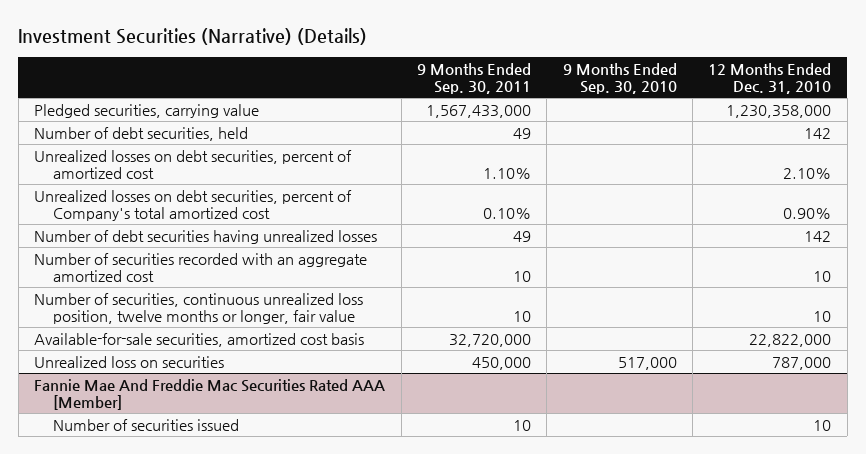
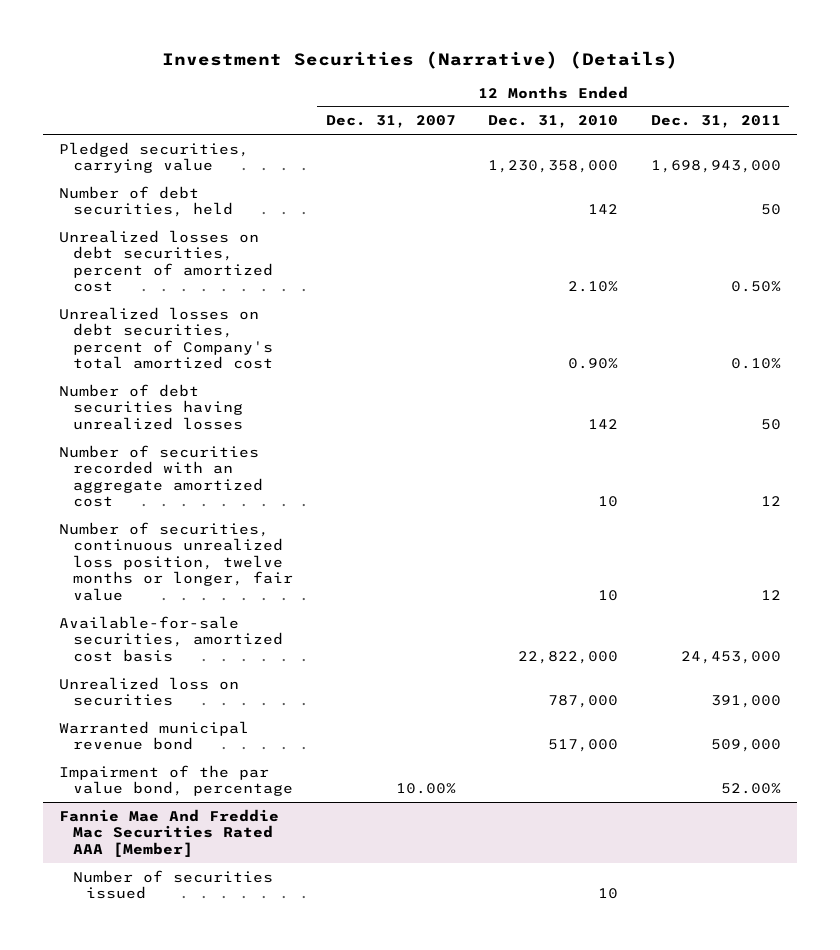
[416,62,531,95] 9 Months Ended Sep. 30, 2011 -> none
[562,62,677,95] 9 Months Ended Sep. 30, 2010 -> none
none -> [325,115,456,129] Dec. 31, 2007
none -> [651,115,782,129] Dec. 31, 2011
none -> [59,720,250,751] Warranted municipal revenue bond
none -> [59,764,293,797] Impairment of the par value bond, percentage

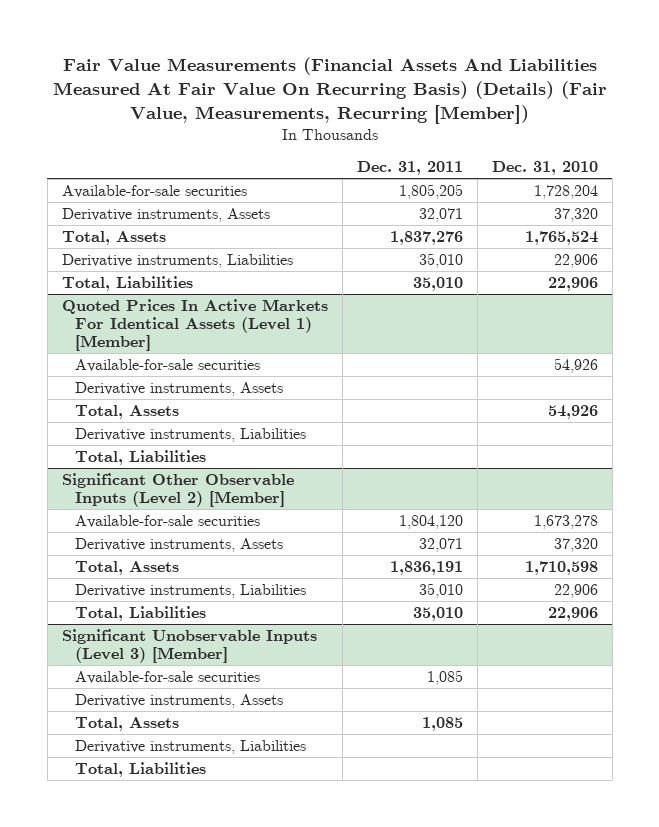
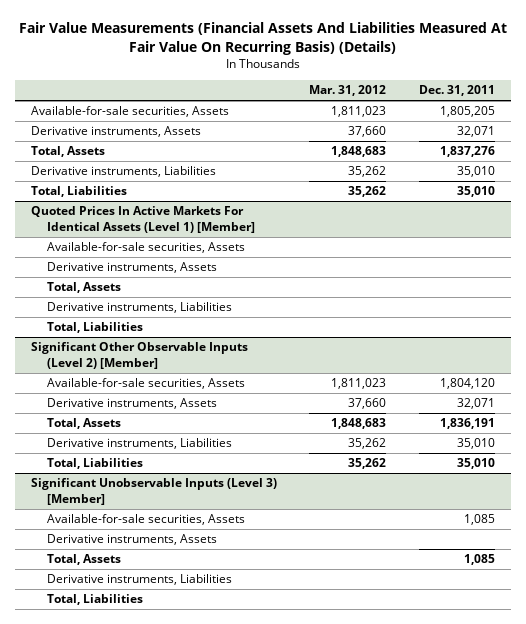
[52,57,607,125] Fair Value Measurements (Financial Assets And Liabilities Measured At Fair Value On Recurring Basis) (Details) (Fair Value, Measurements, Recurring [Member]) -> [18,22,507,55] Fair Value Measurements (Financial Assets And Liabilities Measured At Fair Value On Recurring Basis) (Details)
[491,161,598,176] Dec. 31, 2010 -> none
none -> [309,85,387,97] Mar. 31, 2012
[61,184,247,198] Available-for-sale securities -> [31,106,230,118] Available-for-sale securities, Assets
[75,358,261,372] Available-for-sale securities -> [47,242,246,254] Available-for-sale securities, Assets
[75,514,261,528] Available-for-sale securities -> [47,378,246,390] Available-for-sale securities, Assets
[75,670,261,684] Available-for-sale securities -> [47,514,246,526] Available-for-sale securities, Assets

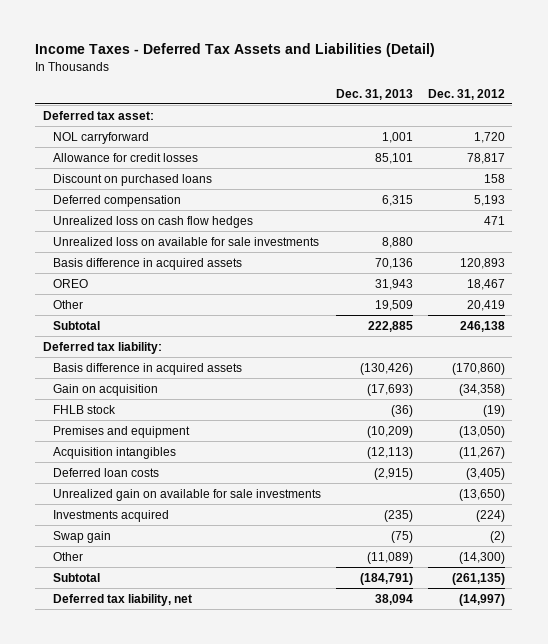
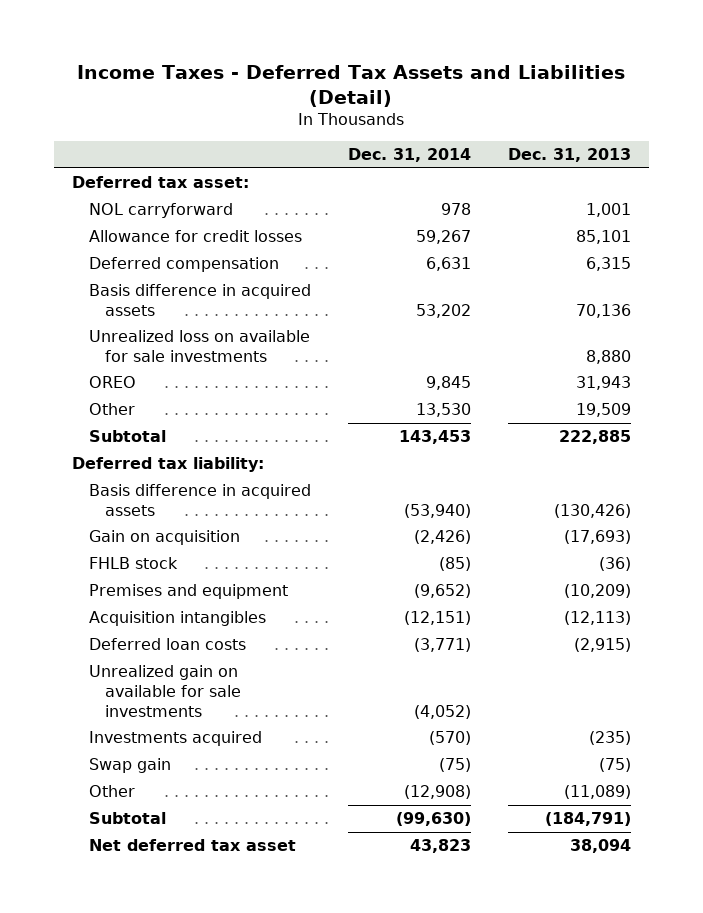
[427,88,505,100] Dec. 31, 2012 -> none
none -> [347,148,471,163] Dec. 31, 2014
[52,173,212,186] Discount on purchased loans -> none
[52,215,253,228] Unrealized loss on cash flow hedges -> none
[52,236,319,246] Unrealized loss on available for sale investments -> [88,330,310,362] Unrealized loss on available for sale investments
[52,593,192,606] Deferred tax liability, net -> [88,839,296,852] Net deferred tax asset

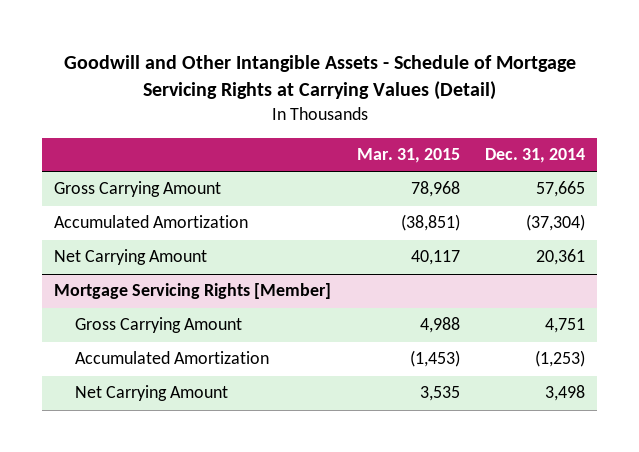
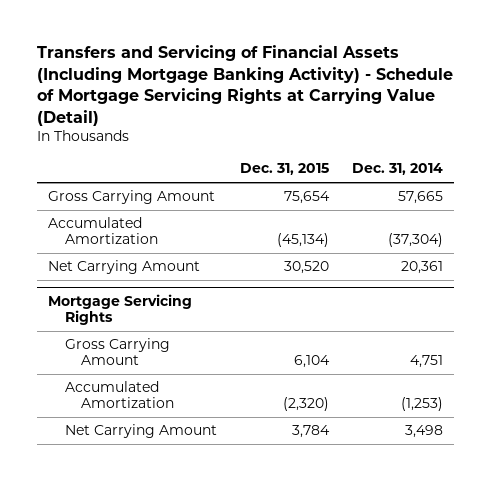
[63,55,576,101] Goodwill and Other Intangible Assets - Schedule of Mortgage Servicing Rights at Carrying Values (Detail) -> [36,45,453,126] Transfers and Servicing of Financial Assets (Including Mortgage Banking Activity) - Schedule of Mortgage Servicing Rights at Carrying Value (Detail)
[356,148,460,164] Mar. 31, 2015 -> none
none -> [239,163,329,176] Dec. 31, 2015
[54,283,332,300] Mortgage Servicing Rights [Member] -> [48,294,193,326] Mortgage Servicing Rights

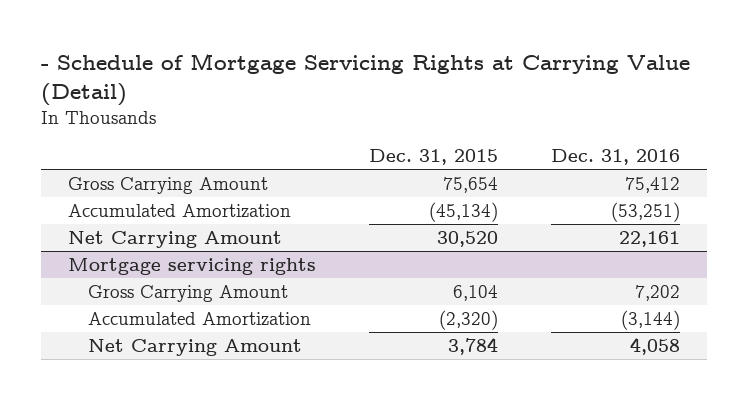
[36,45,453,126] Transfers and Servicing of Financial Assets (Including Mortgage Banking Activity) - Schedule of Mortgage Servicing Rights at Carrying Value (Detail) -> [41,53,691,106] - Schedule of Mortgage Servicing Rights at Carrying Value (Detail)
[351,163,443,176] Dec. 31, 2014 -> none
none -> [551,149,681,166] Dec. 31, 2016
[48,294,193,326] Mortgage Servicing Rights -> [67,257,316,275] Mortgage servicing rights

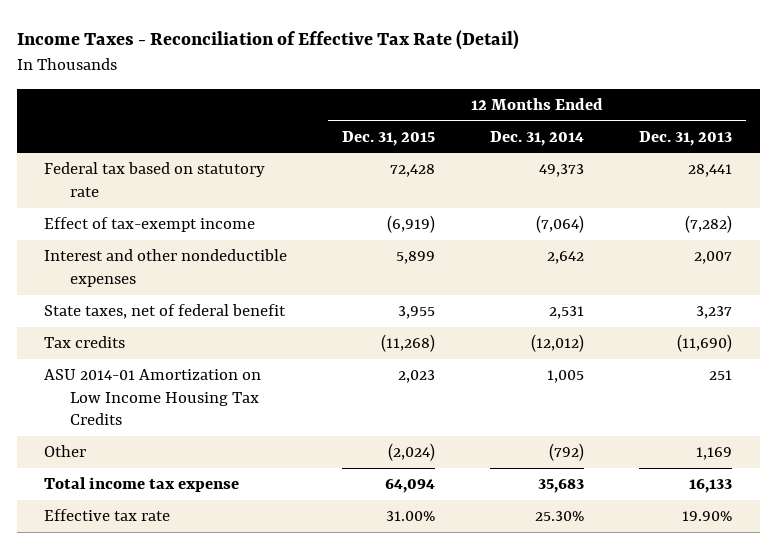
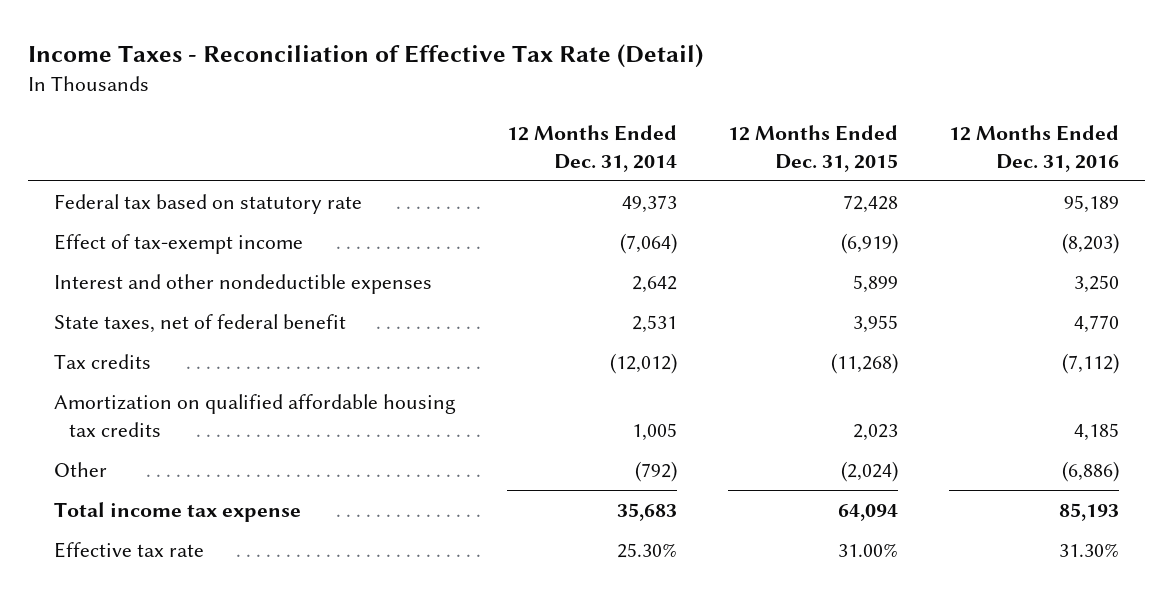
[639,130,733,146] Dec. 31, 2013 -> none
none -> [949,125,1120,172] 12 Months Ended Dec. 31, 2016
[44,369,262,426] ASU 2014-01 Amortization on Low Income Housing Tax Credits -> [53,394,456,437] Amortization on qualified affordable housing tax credits

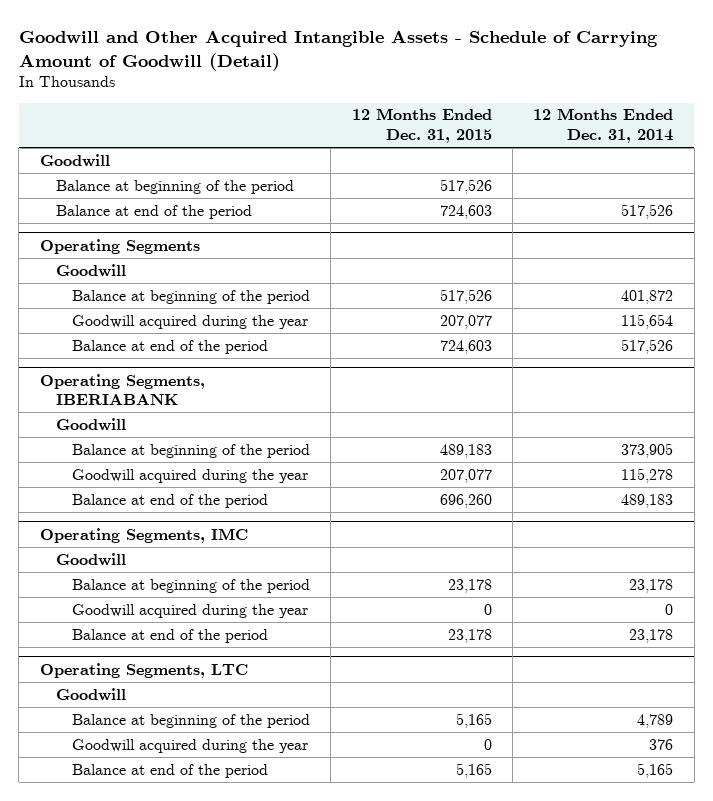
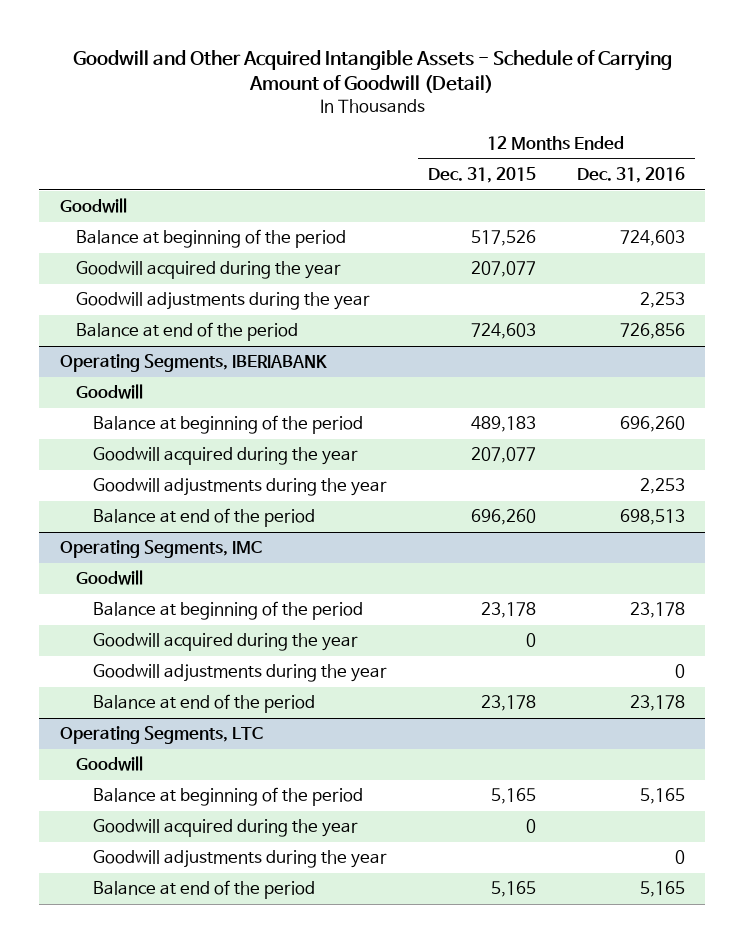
[533,108,674,144] 12 Months Ended Dec. 31, 2014 -> none
none -> [576,167,685,184] Dec. 31, 2016
[55,204,252,219] Balance at end of the period -> none
[39,238,200,254] Operating Segments -> none
[55,263,126,277] Goodwill -> none
[72,289,311,304] Balance at beginning of the period -> none
none -> [76,292,371,311] Goodwill adjustments during the year
none -> [93,478,388,497] Goodwill adjustments during the year
none -> [93,664,388,683] Goodwill adjustments during the year
none -> [93,850,388,869] Goodwill adjustments during the year

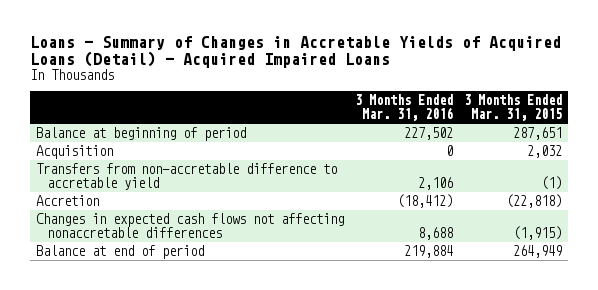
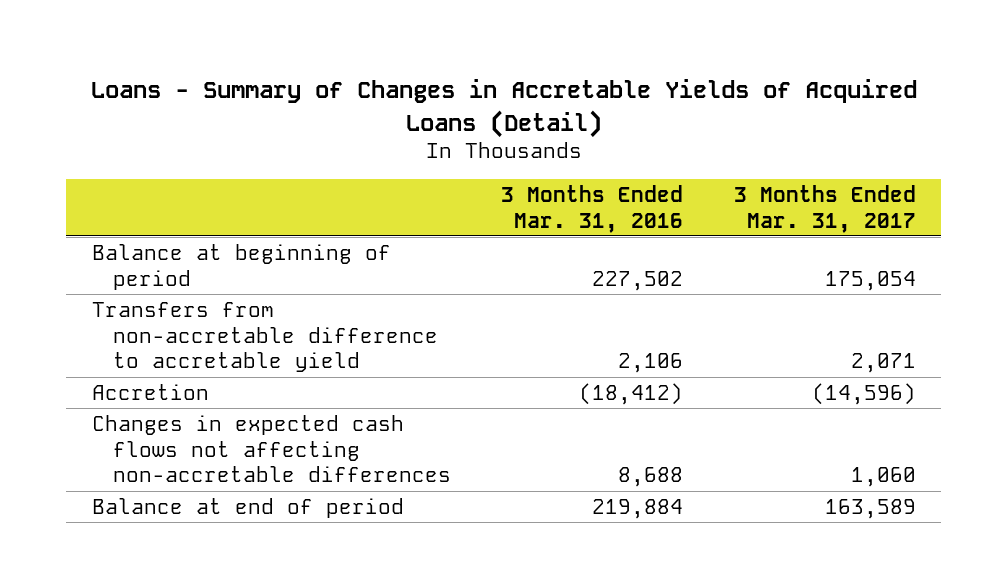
[30,35,562,68] Loans - Summary of Changes in Accretable Yields of Acquired Loans (Detail) - Acquired Impaired Loans -> [90,79,917,138] Loans - Summary of Changes in Accretable Yields of Acquired Loans (Detail)
[464,94,563,122] 3 Months Ended Mar. 31, 2015 -> none
none -> [733,184,916,233] 3 Months Ended Mar. 31, 2017
[35,145,113,160] Acquisition -> none
[35,213,344,239] Changes in expected cash flows not affecting nonaccretable differences -> [91,414,451,483] Changes in expected cash flows not affecting non-accretable differences

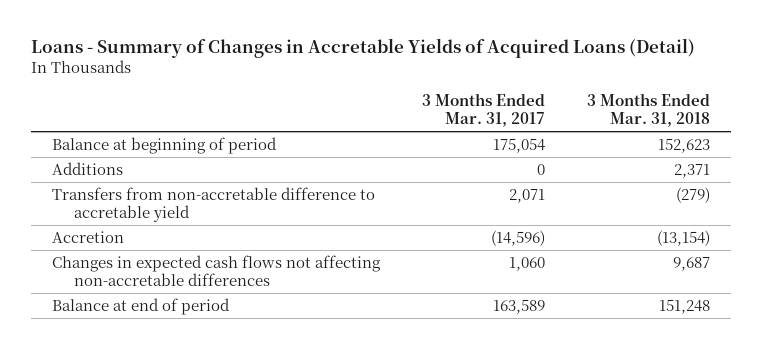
[501,184,684,233] 3 Months Ended Mar. 31, 2016 -> none
none -> [587,93,711,128] 3 Months Ended Mar. 31, 2018
none -> [51,161,123,175] Additions

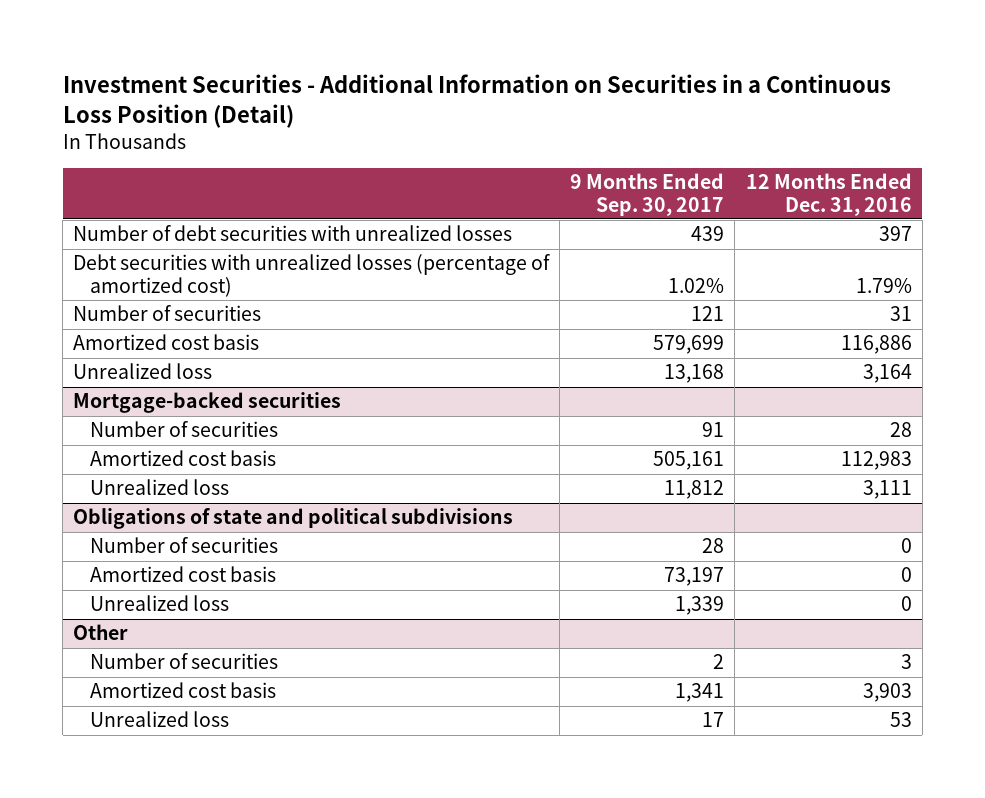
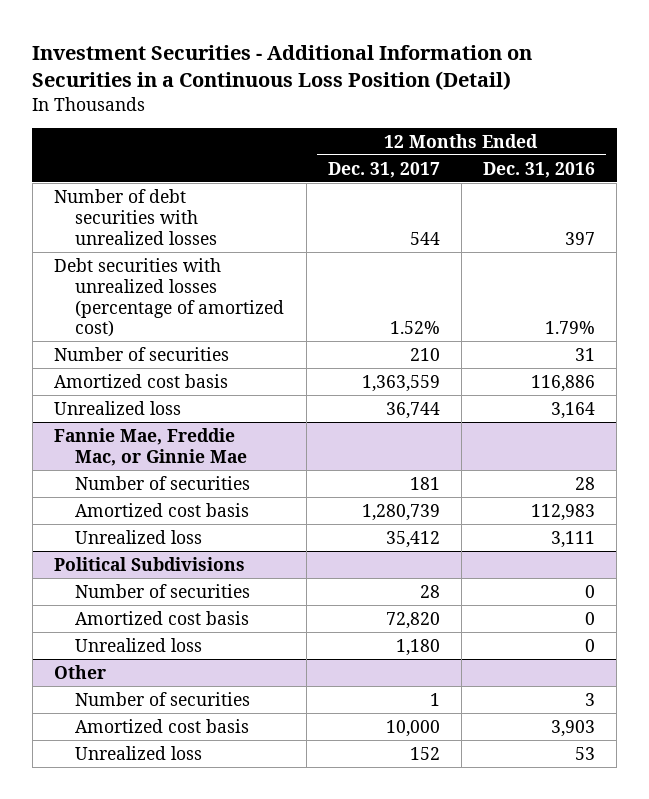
[570,173,725,216] 9 Months Ended Sep. 30, 2017 -> none
none -> [327,161,440,178] Dec. 31, 2017
[73,392,342,414] Mortgage-backed securities -> [54,427,248,466] Fannie Mae, Freddie Mac, or Ginnie Mae
[73,508,514,530] Obligations of state and political subdivisions -> none
none -> [54,556,246,571] Political Subdivisions

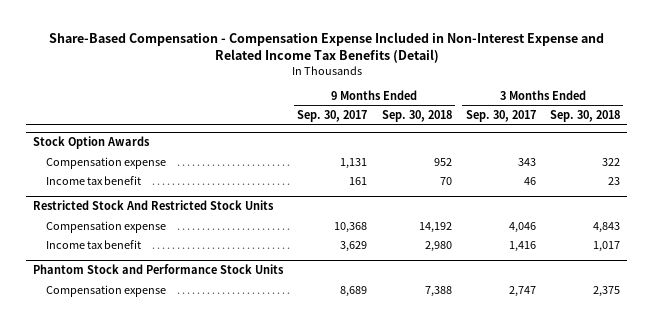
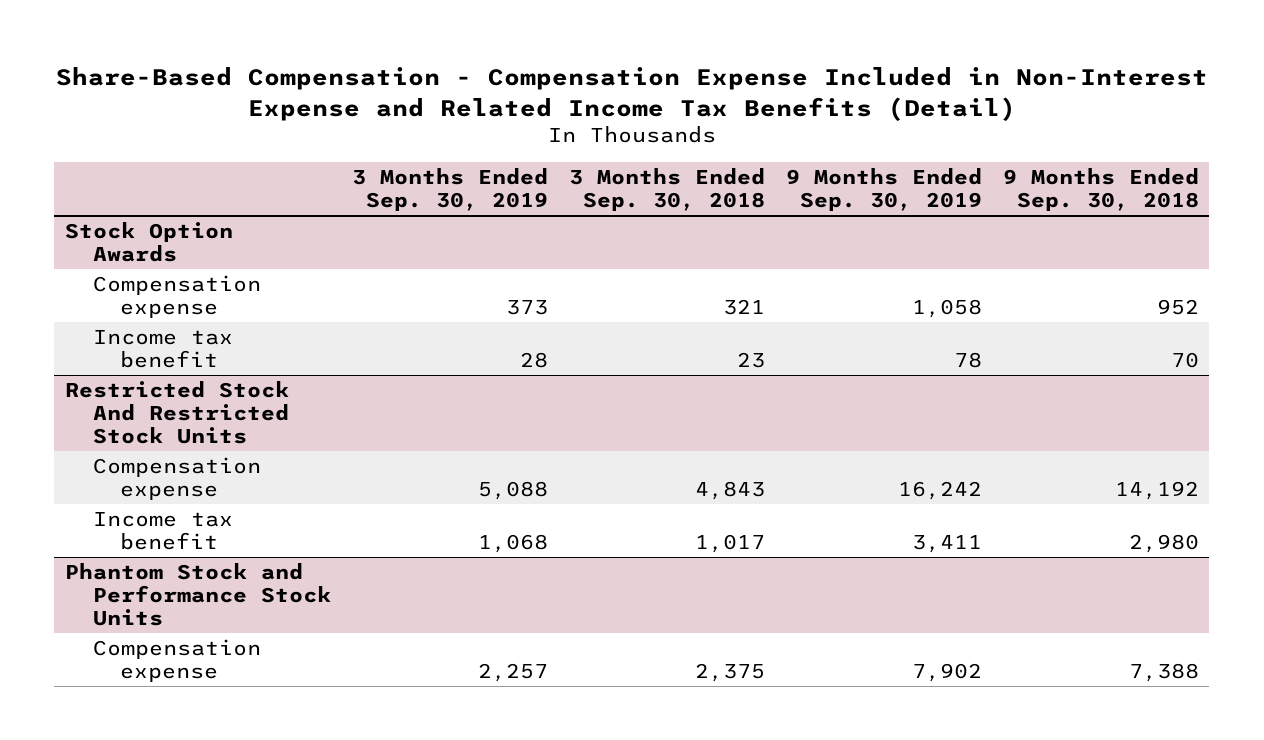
[297,110,368,123] Sep. 30, 2017 -> none
[465,110,536,123] Sep. 30, 2017 -> none
none -> [351,168,548,212] 3 Months Ended Sep. 30, 2019
none -> [785,168,982,212] 9 Months Ended Sep. 30, 2019
[601,157,620,166] 322 -> [722,298,765,315] 321

